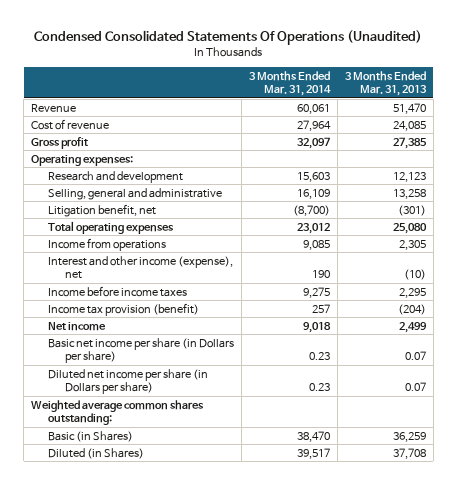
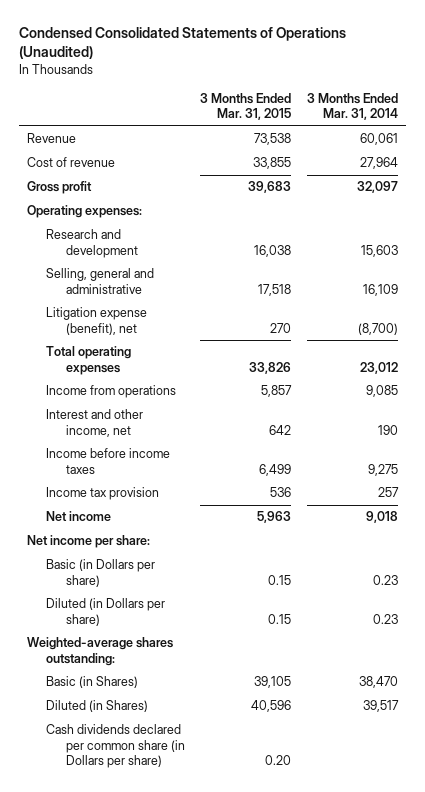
[34,30,423,46] Condensed Consolidated Statements Of Operations (Unaudited) -> [19,27,347,60] Condensed Consolidated Statements of Operations (Unaudited)
[344,70,427,97] 3 Months Ended Mar. 31, 2013 -> none
none -> [200,92,292,121] 3 Months Ended Mar. 31, 2015
[48,203,157,217] Litigation benefit, net -> [46,307,148,335] Litigation expense (benefit), net
[48,255,234,279] Interest and other income (expense), net -> [46,409,144,437] Interest and other income, net
[48,302,200,316] Income tax provision (benefit) -> [46,487,160,501] Income tax provision
none -> [27,535,151,549] Net income per share:
[48,337,235,363] Basic net income per share (in Dollars per share) -> [46,559,156,587] Basic (in Dollars per share)
[48,368,209,394] Diluted net income per share (in Dollars per share) -> [46,598,166,626] Diluted (in Dollars per share)
[31,399,205,425] Weighted average common shares outstanding: -> [27,637,174,666] Weighted-average shares outstanding:
none -> [46,724,185,769] Cash dividends declared per common share (in Dollars per share)

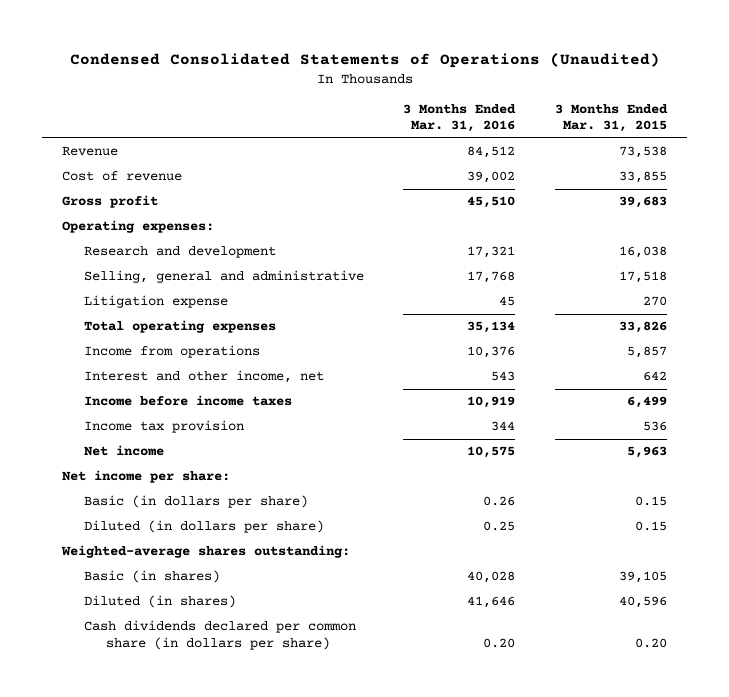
[307,92,399,121] 3 Months Ended Mar. 31, 2014 -> none
none -> [403,103,517,133] 3 Months Ended Mar. 31, 2016
[46,307,148,335] Litigation expense (benefit), net -> [83,295,228,309] Litigation expense
[46,559,156,587] Basic (in Dollars per share) -> [83,495,308,509] Basic (in dollars per share)
[46,598,166,626] Diluted (in Dollars per share) -> [83,520,324,534] Diluted (in dollars per share)
[46,676,139,689] Basic (in Shares) -> [83,570,220,584] Basic (in shares)
[46,700,149,713] Diluted (in Shares) -> [83,595,236,609] Diluted (in shares)
[46,724,185,769] Cash dividends declared per common share (in Dollars per share) -> [83,620,356,650] Cash dividends declared per common share (in dollars per share)

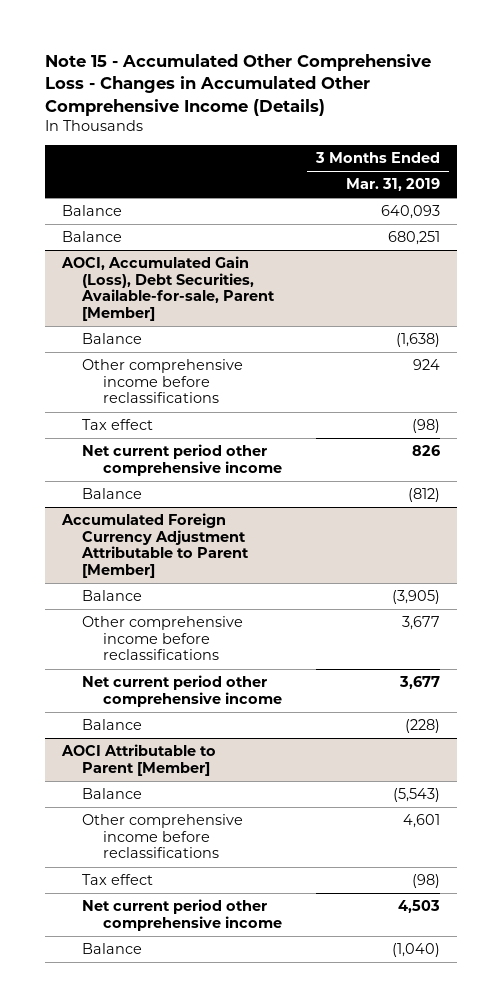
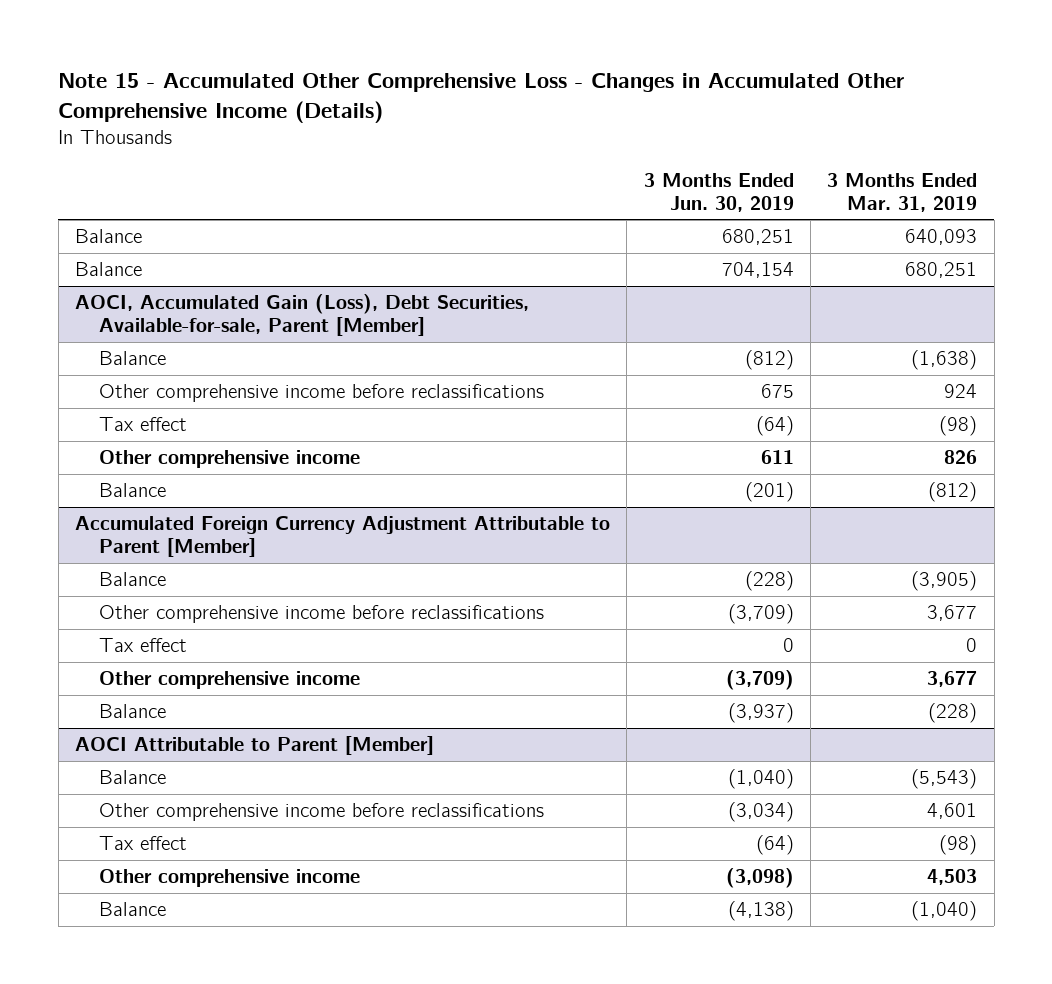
none -> [643,172,794,212] 3 Months Ended Jun. 30, 2019
[82,444,282,476] Net current period other comprehensive income -> [98,450,360,469] Other comprehensive income
none -> [98,638,187,653] Tax effect
[82,675,282,707] Net current period other comprehensive income -> [98,671,360,690] Other comprehensive income
[82,899,282,931] Net current period other comprehensive income -> [98,869,360,888] Other comprehensive income

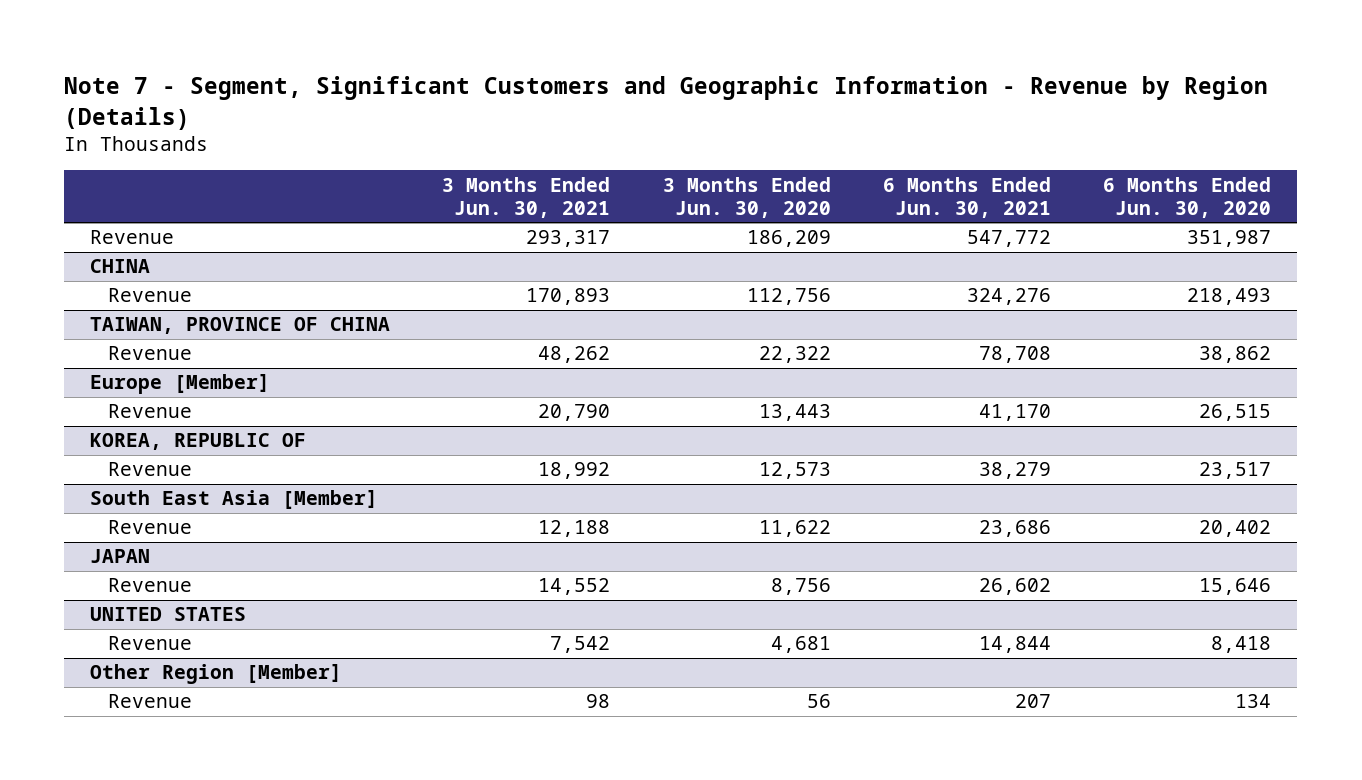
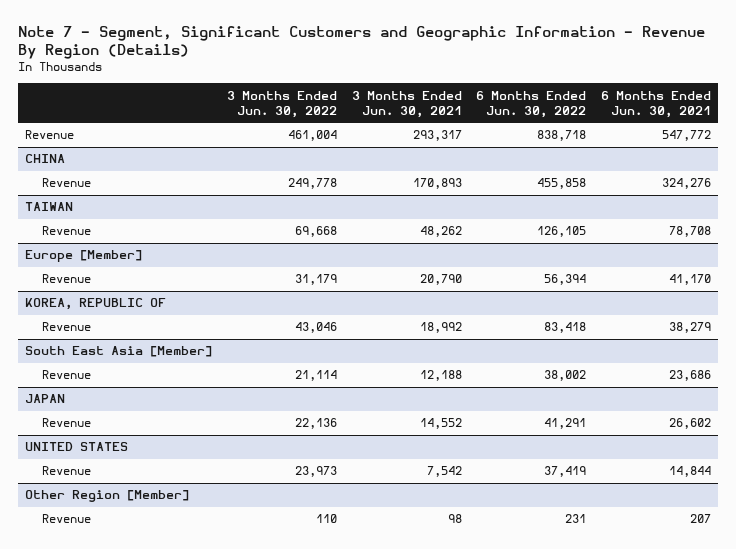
[64,76,1269,130] Note 7 - Segment, Significant Customers and Geographic Information - Revenue by Region (Details) -> [18,25,706,60] Note 7 - Segment, Significant Customers and Geographic Information - Revenue By Region (Details)
[662,176,831,219] 3 Months Ended Jun. 30, 2020 -> none
[1103,176,1272,219] 6 Months Ended Jun. 30, 2020 -> none
none -> [227,90,338,119] 3 Months Ended Jun. 30, 2022
none -> [476,90,587,119] 6 Months Ended Jun. 30, 2022
[90,317,391,335] TAIWAN, PROVINCE OF CHINA -> [25,202,74,212] TAIWAN

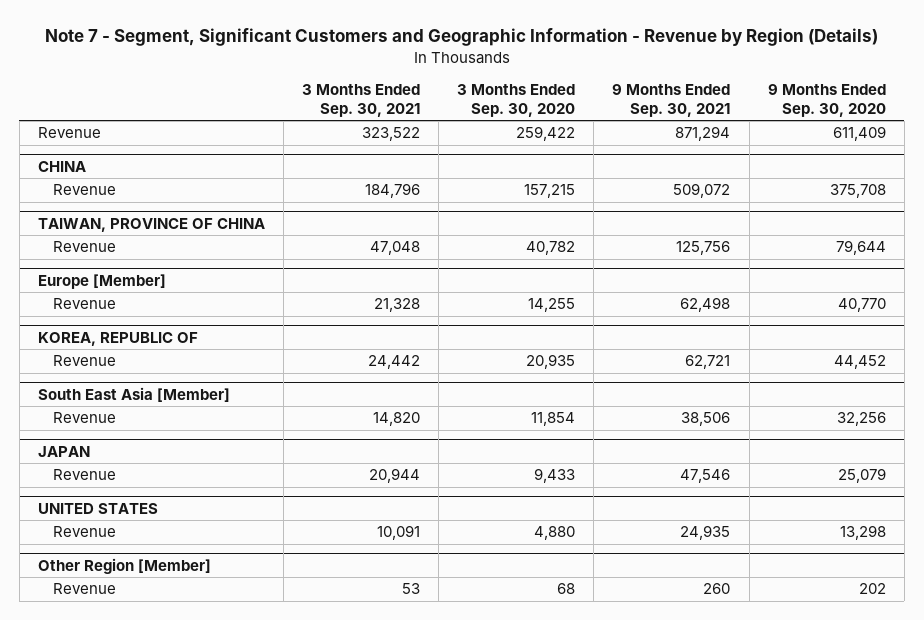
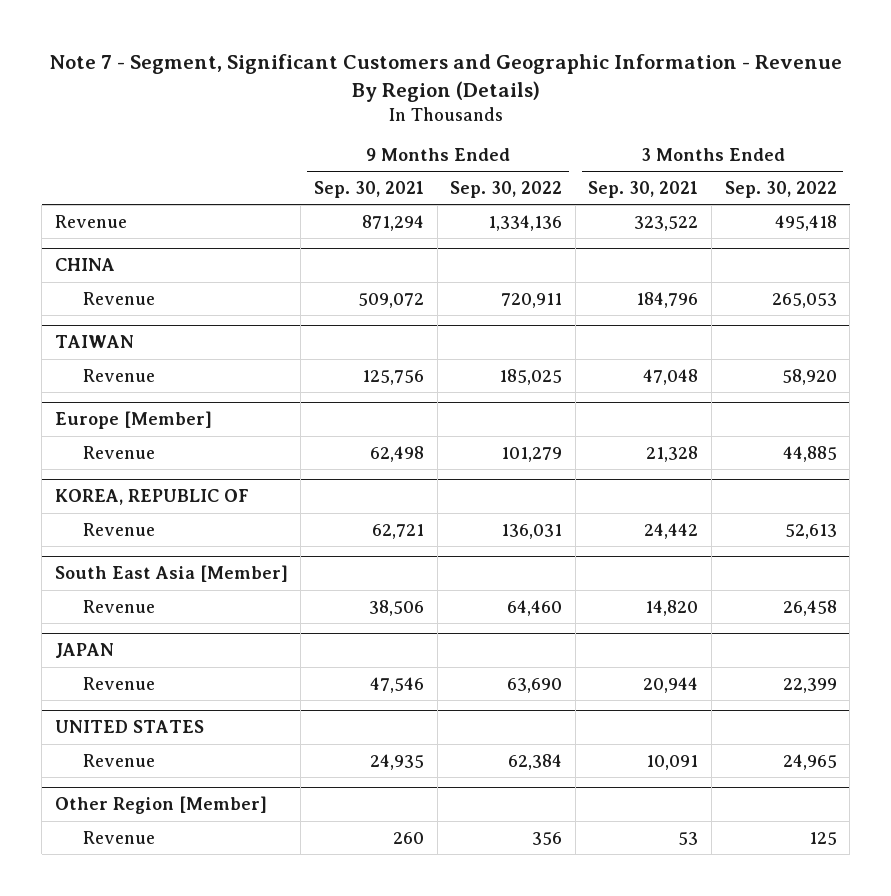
[44,28,878,47] Note 7 - Segment, Significant Customers and Geographic Information - Revenue by Region (Details) -> [48,54,842,102] Note 7 - Segment, Significant Customers and Geographic Information - Revenue By Region (Details)
[457,83,576,117] 3 Months Ended Sep. 30, 2020 -> none
[767,83,886,117] 9 Months Ended Sep. 30, 2020 -> none
none -> [450,181,563,199] Sep. 30, 2022
none -> [724,181,837,199] Sep. 30, 2022
[37,217,265,232] TAIWAN, PROVINCE OF CHINA -> [54,335,134,349] TAIWAN

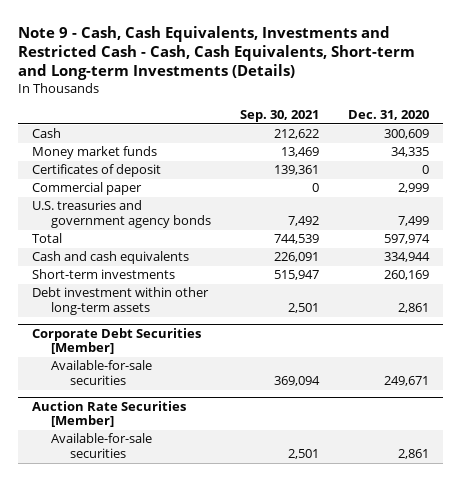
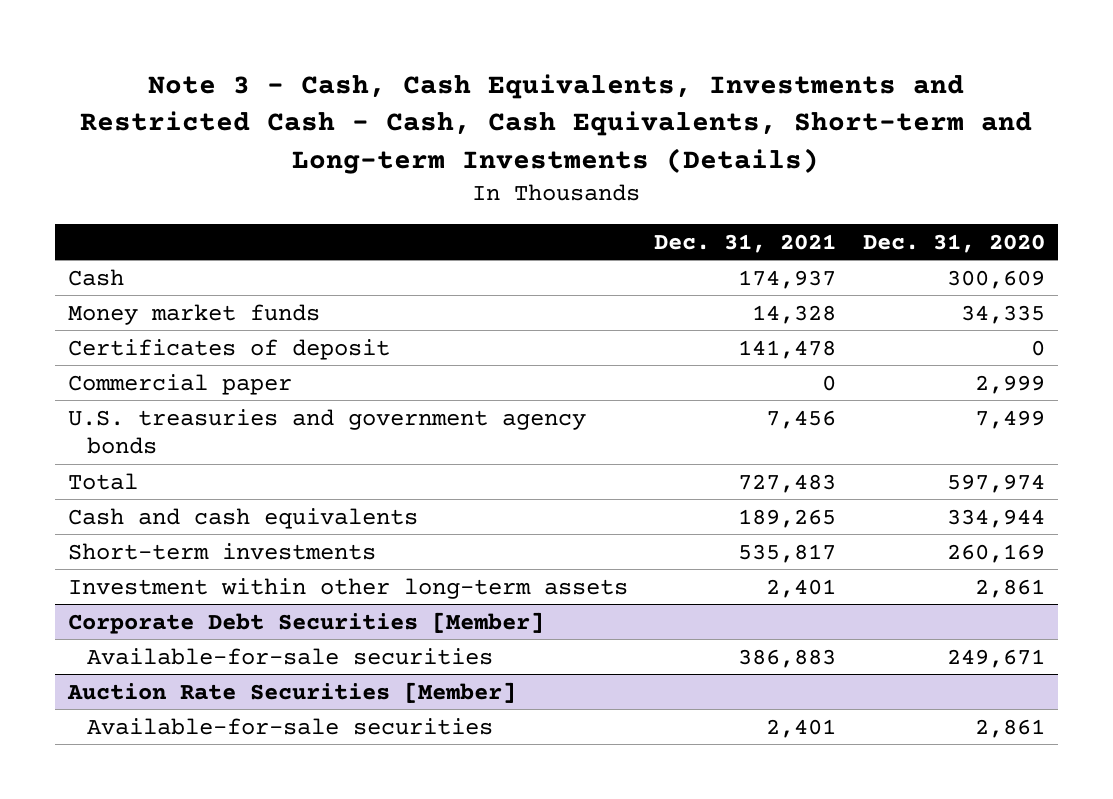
[18,25,416,81] Note 9 - Cash, Cash Equivalents, Investments and Restricted Cash - Cash, Cash Equivalents, Short-term and Long-term Investments (Details) -> [80,73,1033,174] Note 3 - Cash, Cash Equivalents, Investments and Restricted Cash - Cash, Cash Equivalents, Short-term and Long-term Investments (Details)
[240,110,320,123] Sep. 30, 2021 -> none
none -> [654,233,837,253] Dec. 31, 2021
[32,287,210,316] Debt investment within other long-term assets -> [68,577,629,599] Investment within other long-term assets

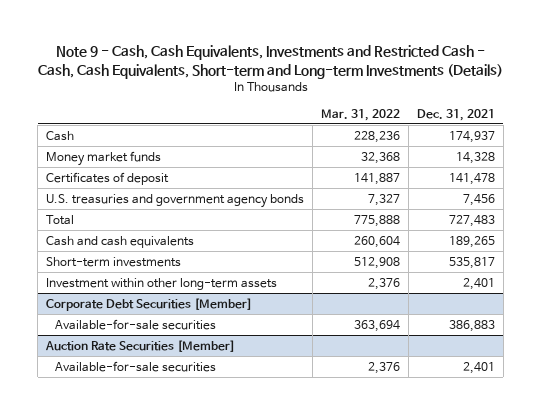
[80,73,1033,174] Note 3 - Cash, Cash Equivalents, Investments and Restricted Cash - Cash, Cash Equivalents, Short-term and Long-term Investments (Details) -> [37,45,503,79] Note 9 - Cash, Cash Equivalents, Investments and Restricted Cash - Cash, Cash Equivalents, Short-term and Long-term Investments (Details)
[862,233,1045,253] Dec. 31, 2020 -> none
none -> [321,108,401,121] Mar. 31, 2022
[68,373,293,395] Commercial paper -> none

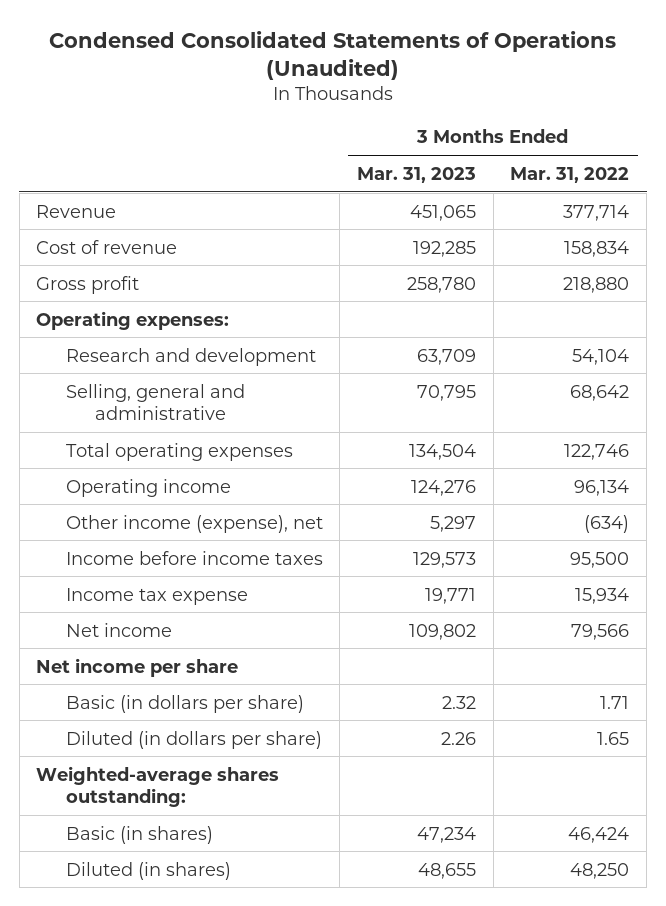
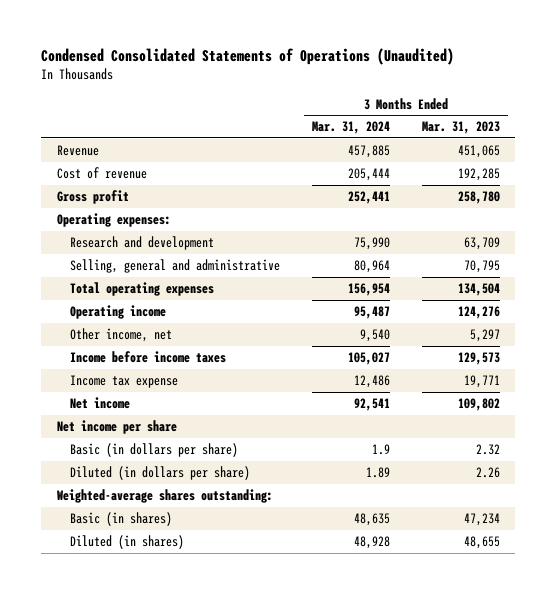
[510,166,630,183] Mar. 31, 2022 -> none
none -> [311,121,390,135] Mar. 31, 2024
[65,514,323,533] Other income (expense), net -> [70,327,173,342] Other income, net

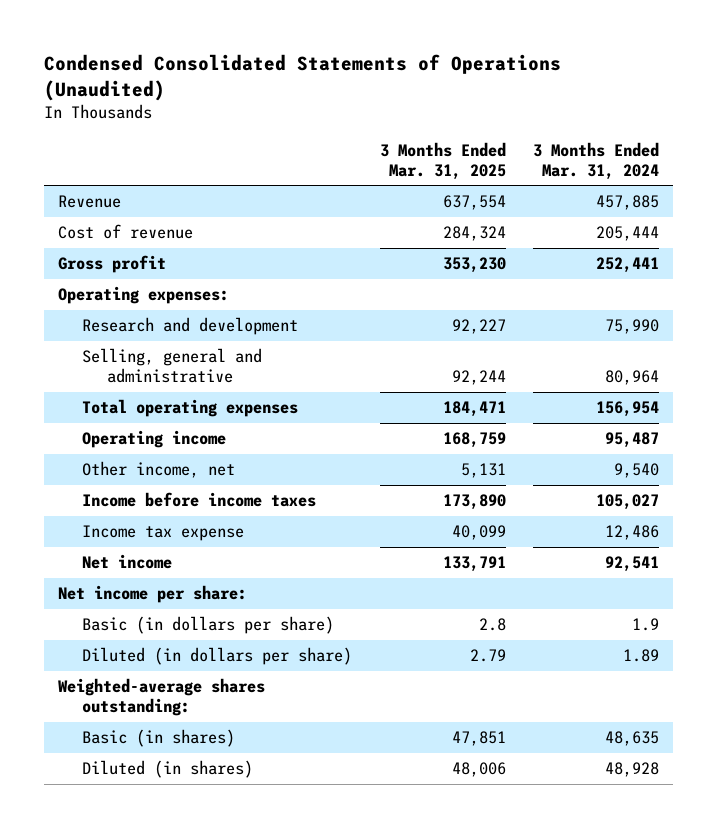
[421,121,500,135] Mar. 31, 2023 -> none
none -> [379,142,506,180] 3 Months Ended Mar. 31, 2025
[56,419,177,434] Net income per share -> [57,585,247,604] Net income per share:

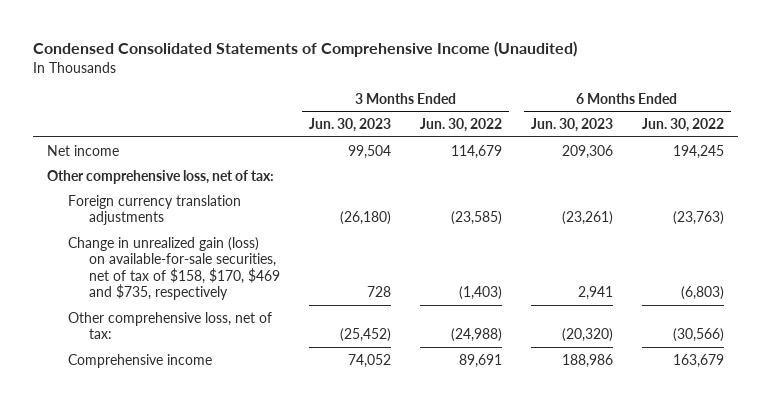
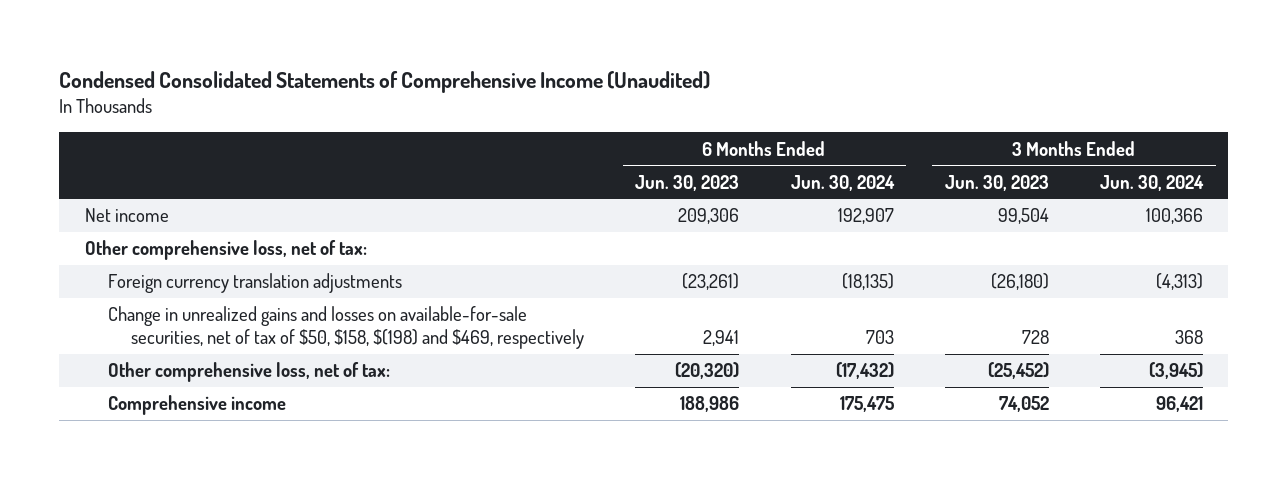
[419,118,502,133] Jun. 30, 2022 -> none
[641,118,724,133] Jun. 30, 2022 -> none
none -> [790,174,895,191] Jun. 30, 2024
none -> [1099,174,1204,191] Jun. 30, 2024
[68,236,281,301] Change in unrealized gain (loss) on available-for-sale securities, net of tax of $158, $170, $469 and $735, respectively -> [107,306,585,350] Change in unrealized gains and losses on available-for-sale securities, net of tax of $50, $158, $(198) and $469, respectively

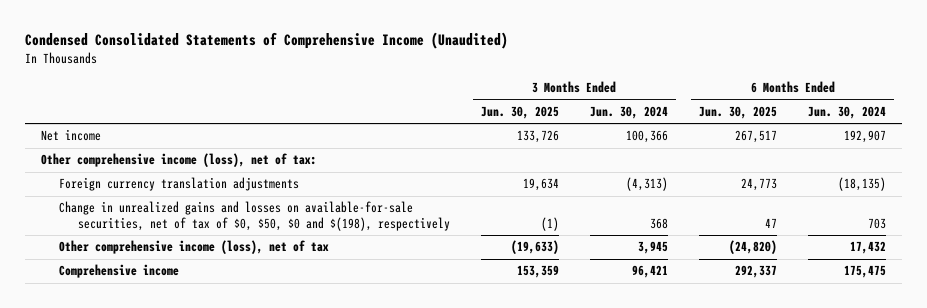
[635,174,740,191] Jun. 30, 2023 -> none
[944,174,1049,191] Jun. 30, 2023 -> none
none -> [480,105,559,119] Jun. 30, 2025
none -> [699,105,778,119] Jun. 30, 2025
[84,240,367,261] Other comprehensive loss, net of tax: -> [40,153,317,168] Other comprehensive income (loss), net of tax:
[107,306,585,350] Change in unrealized gains and losses on available-for-sale securities, net of tax of $50, $158, $(198) and $469, respectively -> [59,201,450,231] Change in unrealized gains and losses on available-for-sale securities, net of tax of $0, $50, $0 and $(198), respectively
[107,362,390,383] Other comprehensive loss, net of tax: -> [59,240,330,255] Other comprehensive income (loss), net of tax
[835,362,894,380] (17,432) -> [850,241,887,255] 17,432
[1148,362,1203,380] (3,945) -> [637,241,668,255] 3,945

